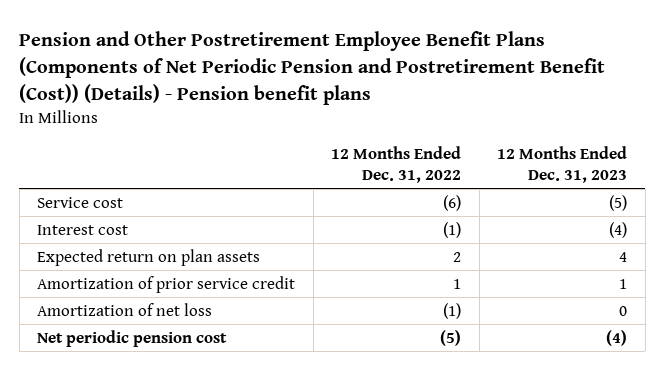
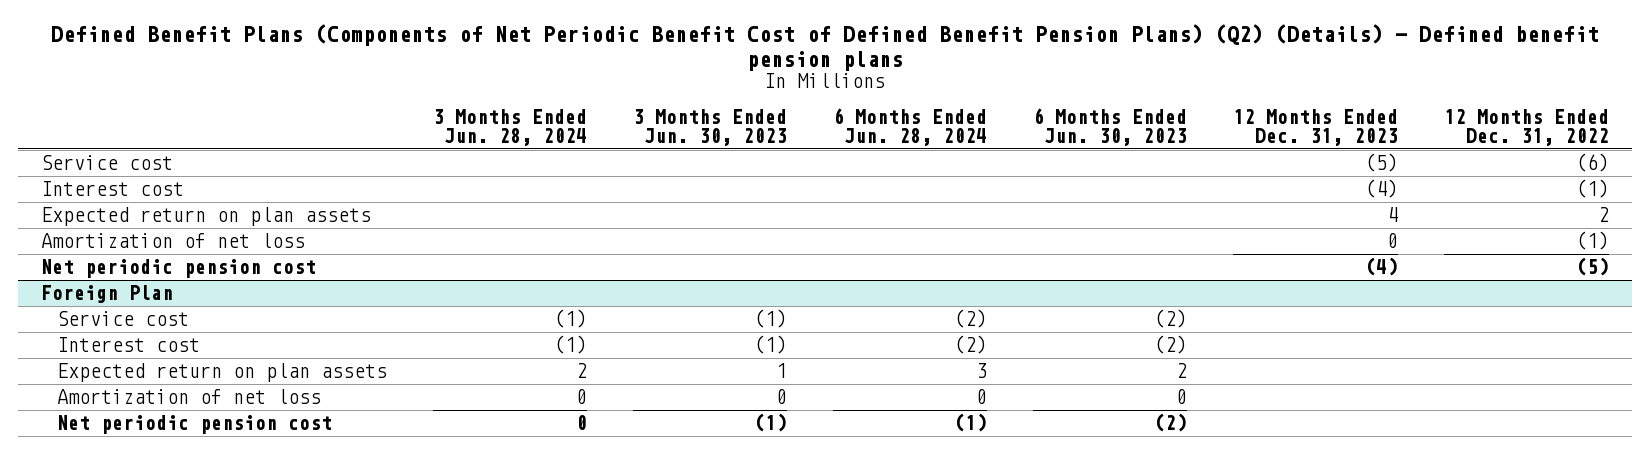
[19,31,606,105] Pension and Other Postretirement Employee Benefit Plans (Components of Net Periodic Pension and Postretirement Benefit (Cost)) (Details) - Pension benefit plans -> [50,24,1599,71] Defined Benefit Plans (Components of Net Periodic Benefit Cost of Defined Benefit Pension Plans) (Q2) (Details) - Defined benefit pension plans
none -> [433,109,588,147] 3 Months Ended Jun. 28, 2024
none -> [632,109,787,147] 3 Months Ended Jun. 30, 2023
none -> [832,108,987,147] 6 Months Ended Jun. 28, 2024
none -> [1032,108,1187,147] 6 Months Ended Jun. 30, 2023
[37,276,296,294] Amortization of prior service credit -> none
none -> [40,285,173,304] Foreign Plan
none -> [57,311,190,327] Service cost
none -> [57,337,201,353] Interest cost
none -> [57,363,388,383] Expected return on plan assets
none -> [57,389,322,405] Amortization of net loss
none -> [57,415,333,435] Net periodic pension cost

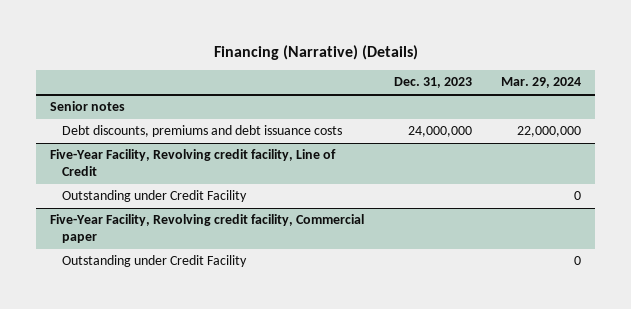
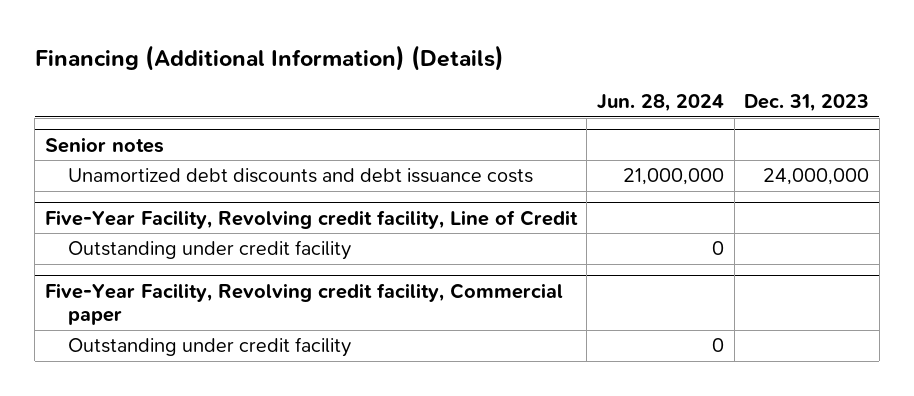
[213,44,418,60] Financing (Narrative) (Details) -> [34,44,504,71] Financing (Additional Information) (Details)
[500,77,581,89] Mar. 29, 2024 -> none
none -> [597,93,725,112] Jun. 28, 2024
[61,125,342,138] Debt discounts, premiums and debt issuance costs -> [67,168,533,184] Unamortized debt discounts and debt issuance costs
[61,190,247,203] Outstanding under Credit Facility -> [67,240,351,261] Outstanding under credit facility
[61,255,247,268] Outstanding under Credit Facility -> [67,337,351,358] Outstanding under credit facility

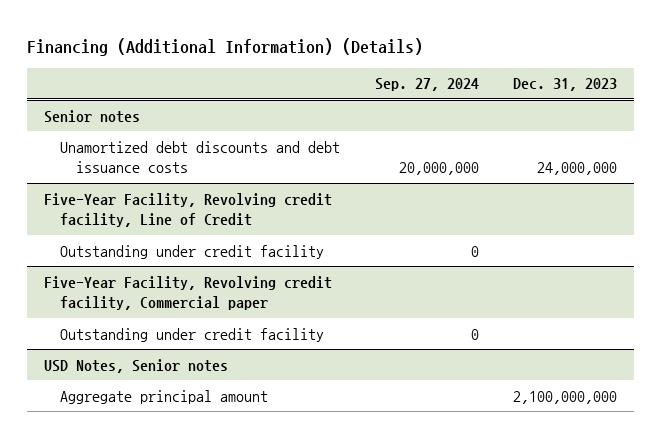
[597,93,725,112] Jun. 28, 2024 -> none
none -> [374,78,479,92] Sep. 27, 2024
none -> [44,358,229,373] USD Notes, Senior notes
none -> [60,389,269,404] Aggregate principal amount

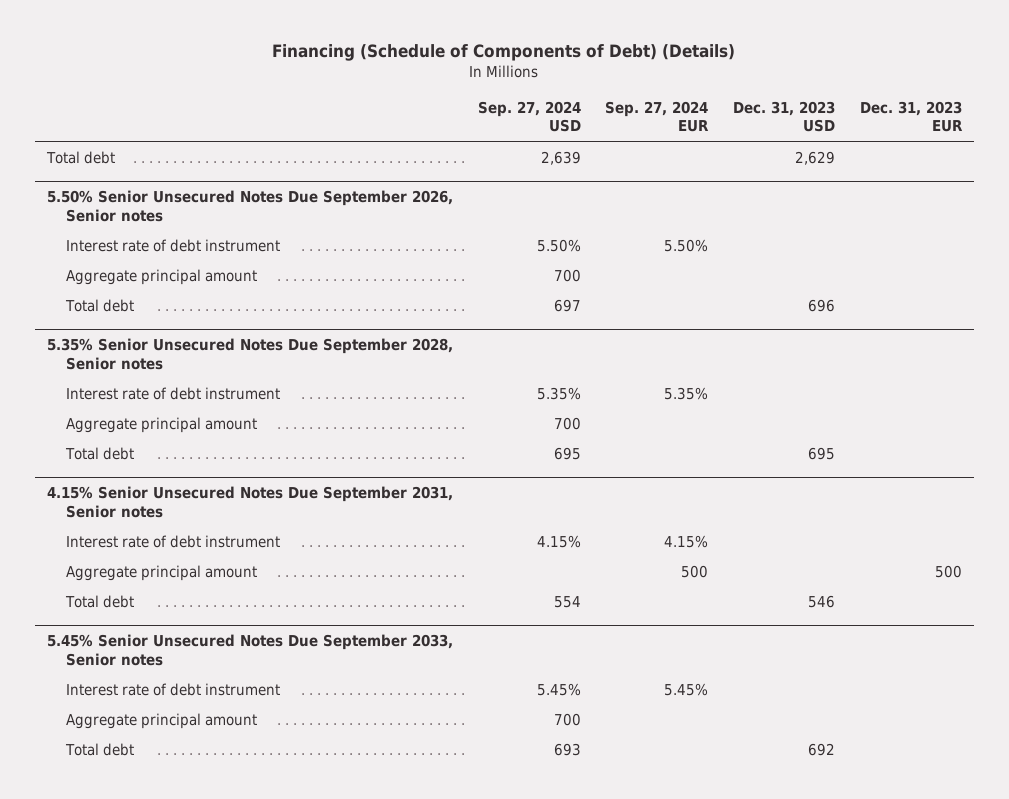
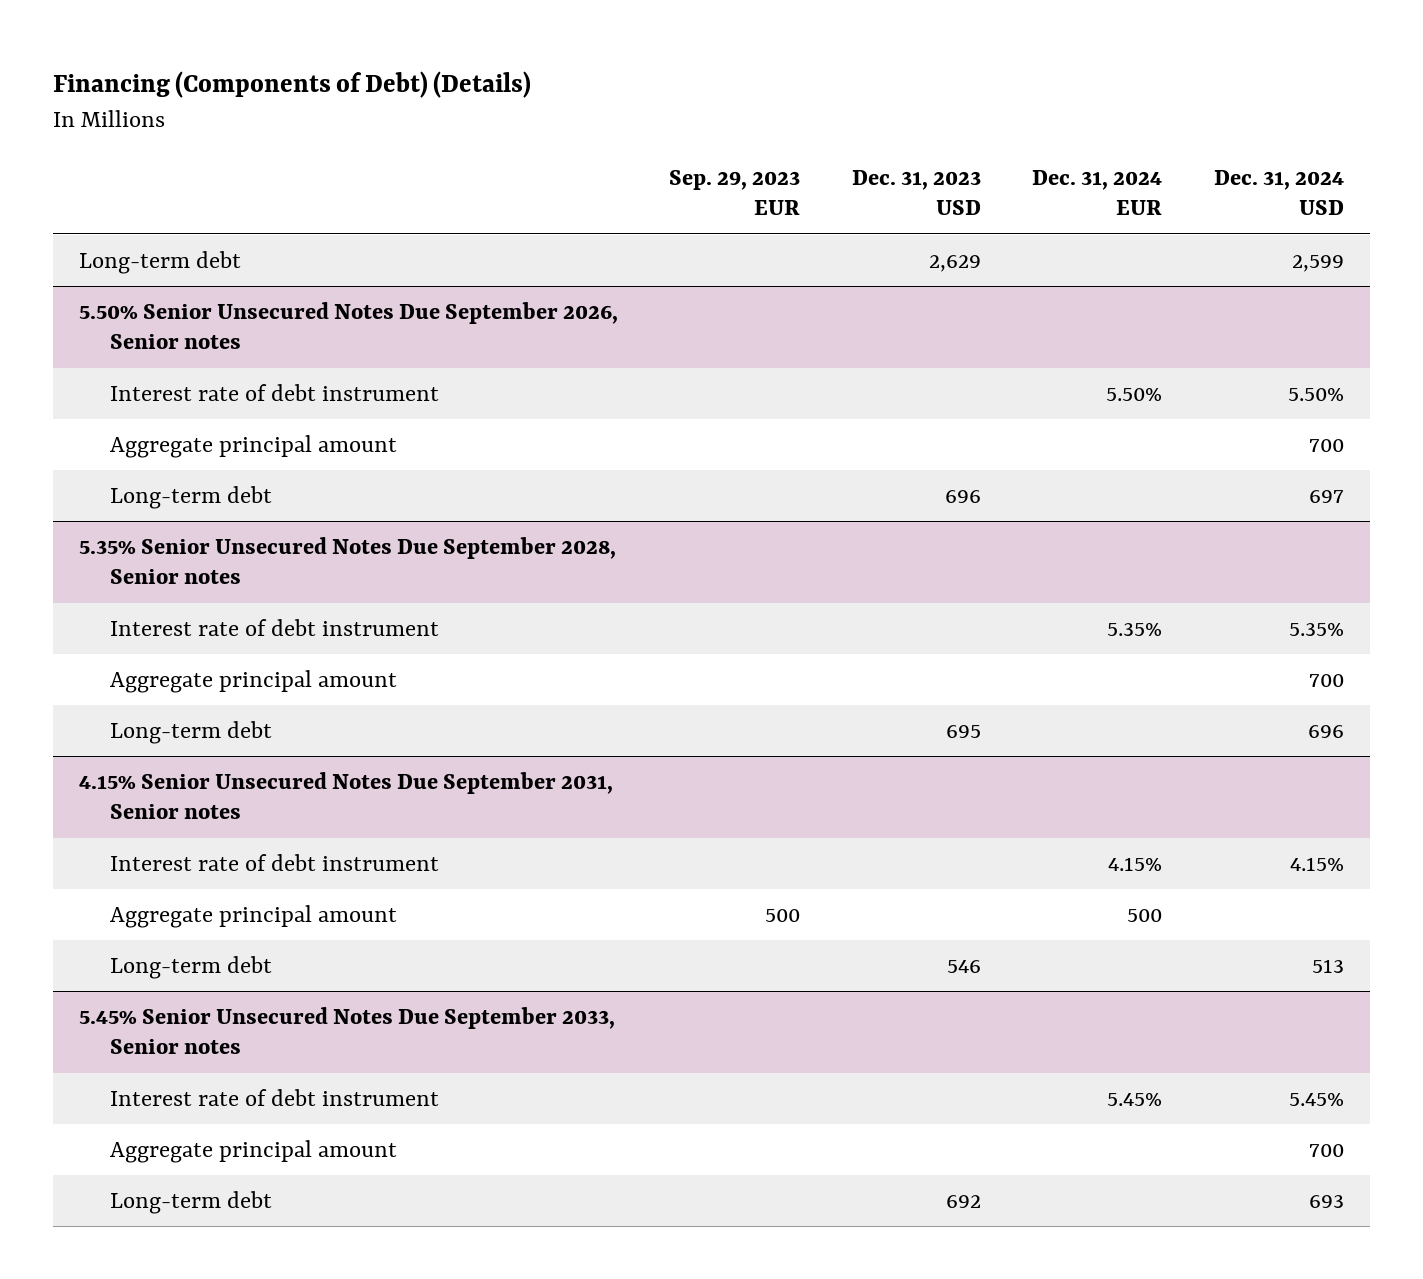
[272,44,736,62] Financing (Schedule of Components of Debt) (Details) -> [53,71,532,99] Financing (Components of Debt) (Details)
[477,100,581,133] Sep. 27, 2024 USD -> none
[605,100,710,133] Sep. 27, 2024 EUR -> none
[860,100,964,133] Dec. 31, 2023 EUR -> none
none -> [669,169,801,216] Sep. 29, 2023 EUR
none -> [1032,169,1163,216] Dec. 31, 2024 EUR
none -> [1213,169,1344,216] Dec. 31, 2024 USD
[45,150,115,164] Total debt -> [78,250,241,274] Long-term debt
[65,298,135,312] Total debt -> [109,485,272,509] Long-term debt
[65,446,135,460] Total debt -> [109,720,272,744] Long-term debt
[65,594,135,608] Total debt -> [109,955,272,979] Long-term debt
[65,742,135,756] Total debt -> [109,1190,272,1214] Long-term debt

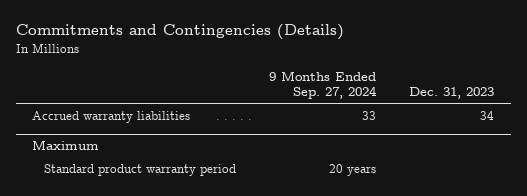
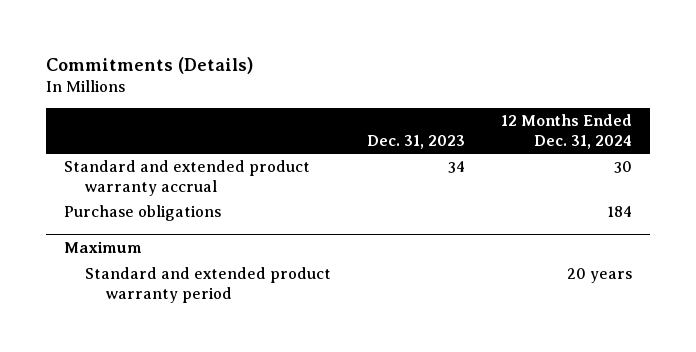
[15,24,344,41] Commitments and Contingencies (Details) -> [46,56,254,74] Commitments (Details)
[269,71,378,100] 9 Months Ended Sep. 27, 2024 -> none
none -> [500,113,632,149] 12 Months Ended Dec. 31, 2024
[32,110,191,123] Accrued warranty liabilities -> [63,160,310,197] Standard and extended product warranty accrual
none -> [63,205,221,222] Purchase obligations
[43,163,236,176] Standard product warranty period -> [85,267,332,304] Standard and extended product warranty period

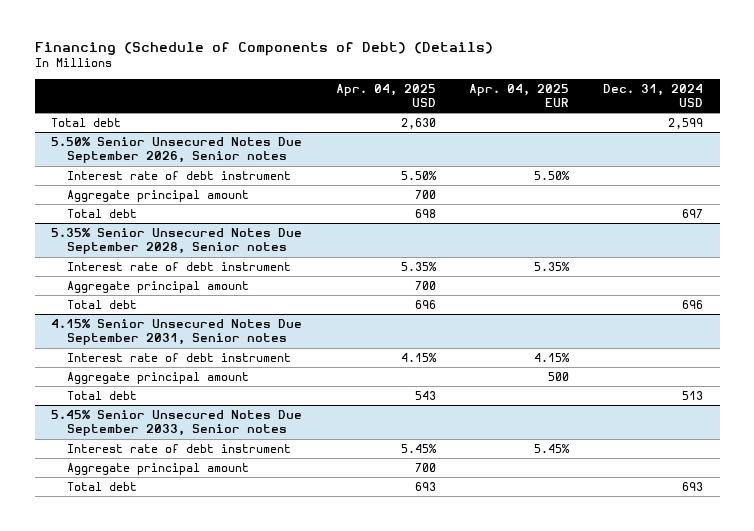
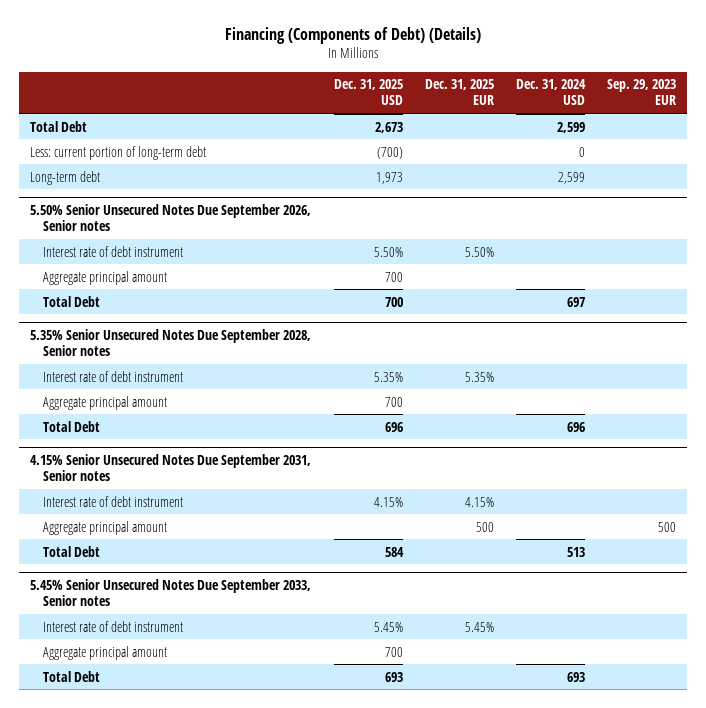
[34,42,493,57] Financing (Schedule of Components of Debt) (Details) -> [225,27,482,45] Financing (Components of Debt) (Details)
[335,83,436,108] Apr. 04, 2025 USD -> none
[469,83,570,108] Apr. 04, 2025 EUR -> none
none -> [333,79,403,106] Dec. 31, 2025 USD
none -> [424,79,494,106] Dec. 31, 2025 EUR
none -> [606,79,676,106] Sep. 29, 2023 EUR
[51,117,122,127] Total debt -> [30,120,88,132] Total Debt
none -> [30,145,207,160] Less: current portion of long-term debt
none -> [30,170,101,185] Long-term debt
[66,208,137,218] Total debt -> [42,295,100,307] Total Debt
[66,299,137,309] Total debt -> [42,420,100,432] Total Debt
[66,390,137,400] Total debt -> [42,545,100,557] Total Debt
[66,481,137,491] Total debt -> [42,670,100,682] Total Debt

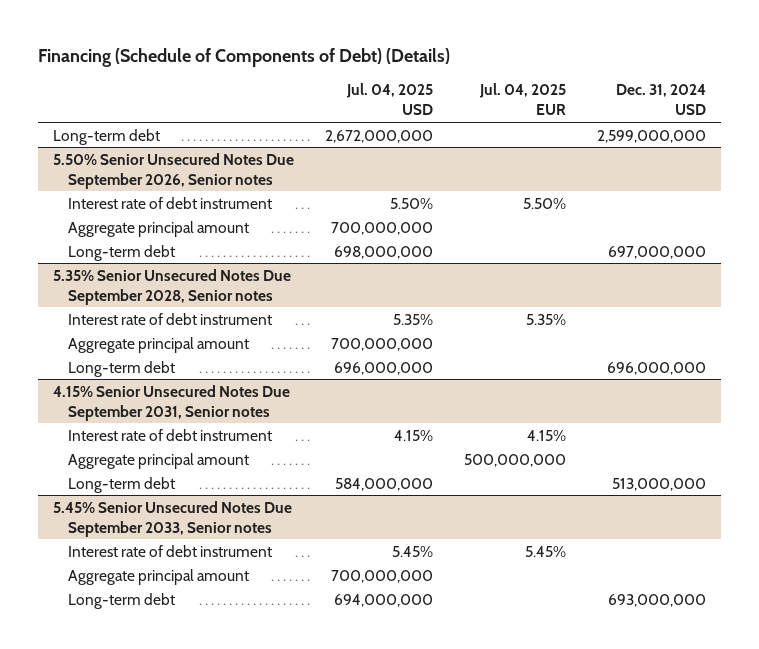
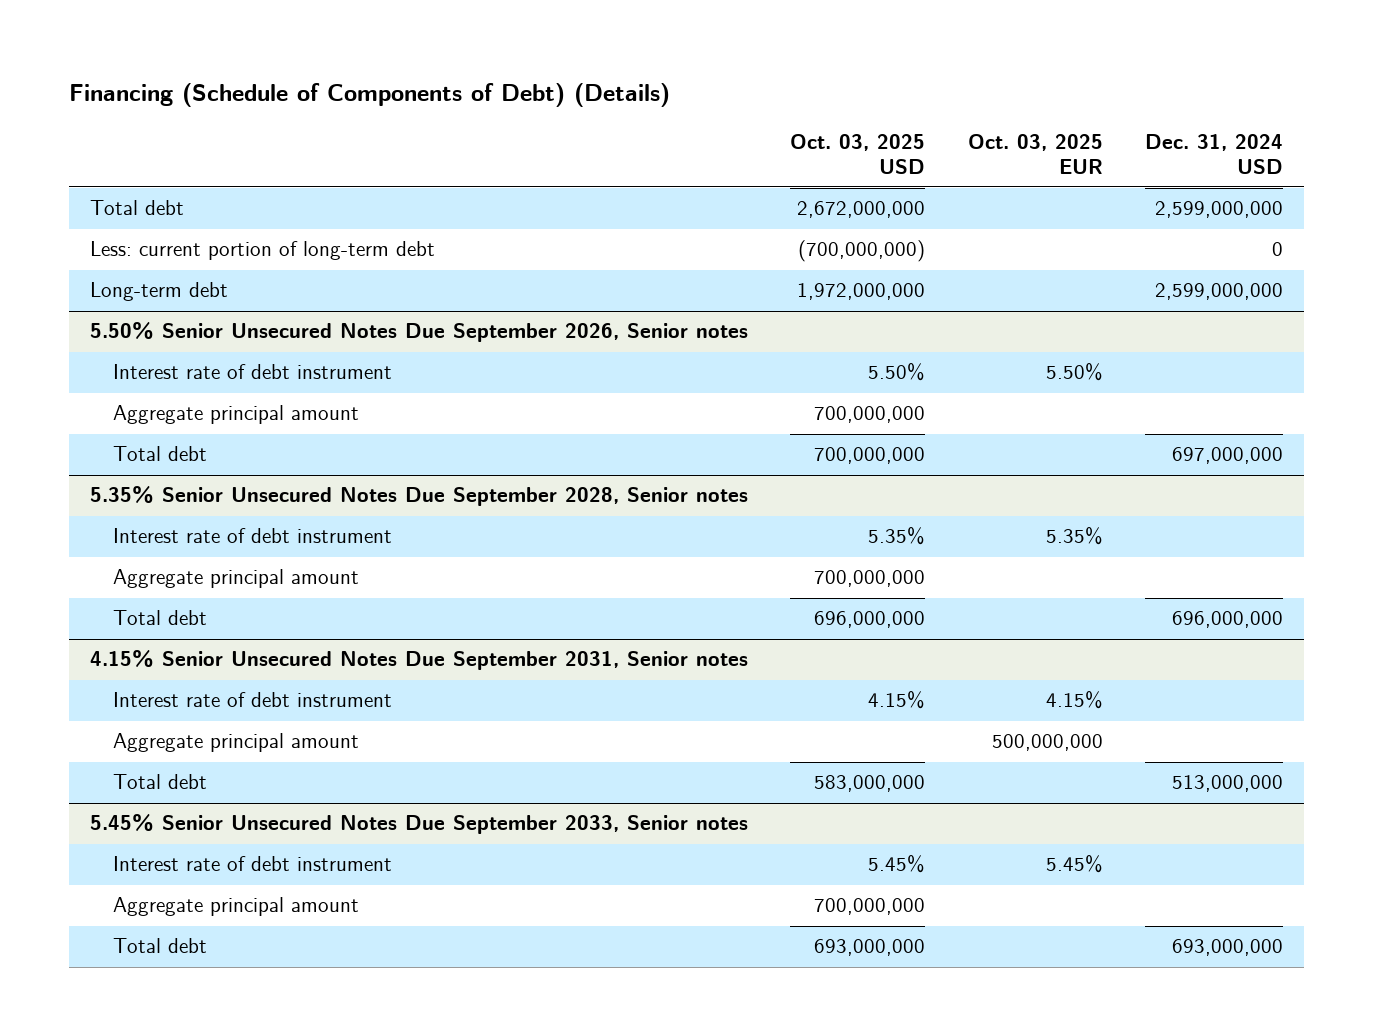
[346,83,434,116] Jul. 04, 2025 USD -> none
[479,83,567,116] Jul. 04, 2025 EUR -> none
none -> [790,134,926,174] Oct. 03, 2025 USD
none -> [967,134,1103,174] Oct. 03, 2025 EUR
none -> [90,200,185,216] Total debt
none -> [90,241,436,261] Less: current portion of long-term debt
[68,244,176,261] Long-term debt -> [112,446,207,462] Total debt
[68,360,176,377] Long-term debt -> [112,610,207,626] Total debt
[68,476,176,493] Long-term debt -> [112,774,207,790] Total debt
[68,592,176,609] Long-term debt -> [112,938,207,954] Total debt

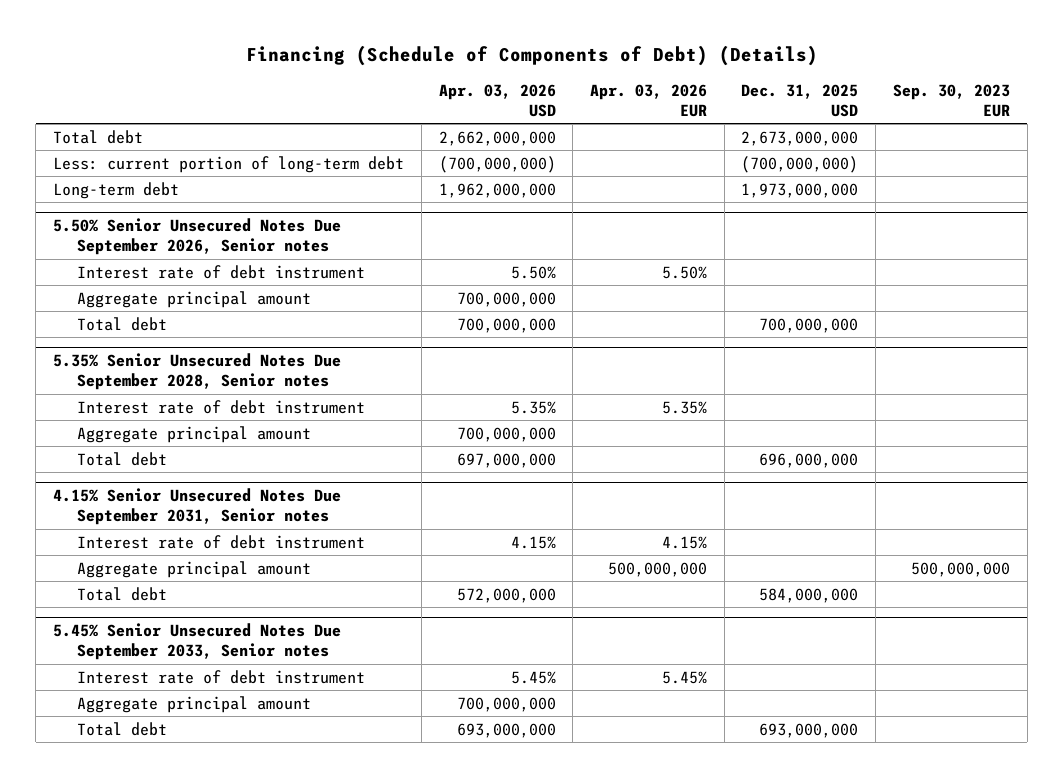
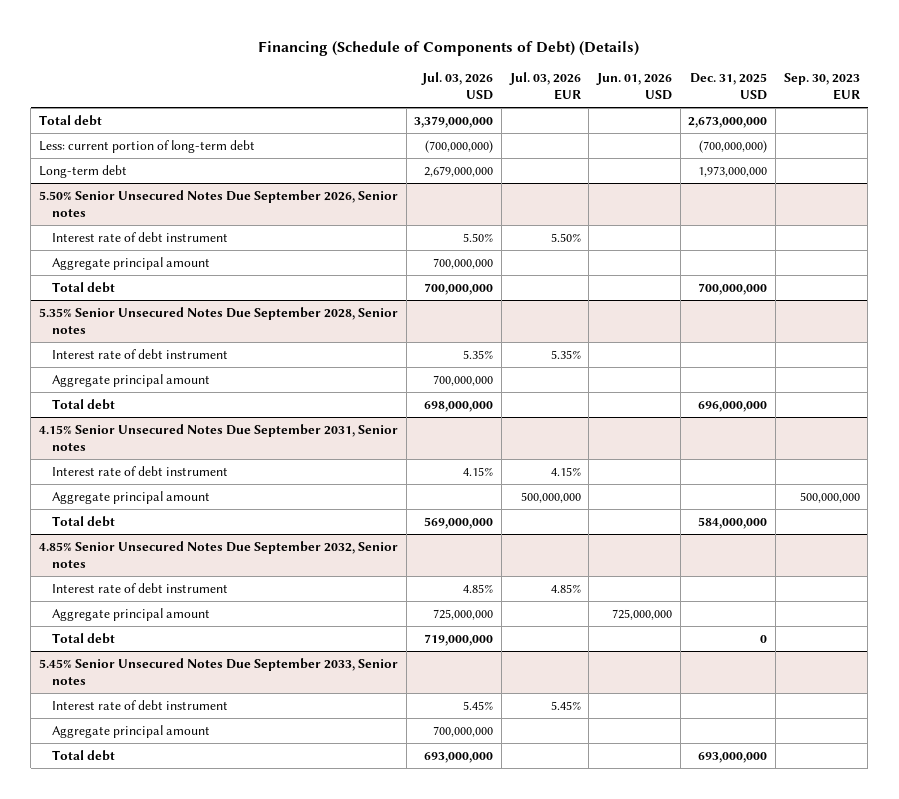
[438,83,556,117] Apr. 03, 2026 USD -> none
[590,83,708,117] Apr. 03, 2026 EUR -> none
none -> [421,72,494,101] Jul. 03, 2026 USD
none -> [508,72,581,101] Jul. 03, 2026 EUR
none -> [596,73,673,101] Jun. 01, 2026 USD
none -> [39,540,399,568] 4.85% Senior Unsecured Notes Due September 2032, Senior notes
none -> [51,582,228,593] Interest rate of debt instrument
none -> [51,607,210,621] Aggregate principal amount
none -> [51,632,115,644] Total debt

